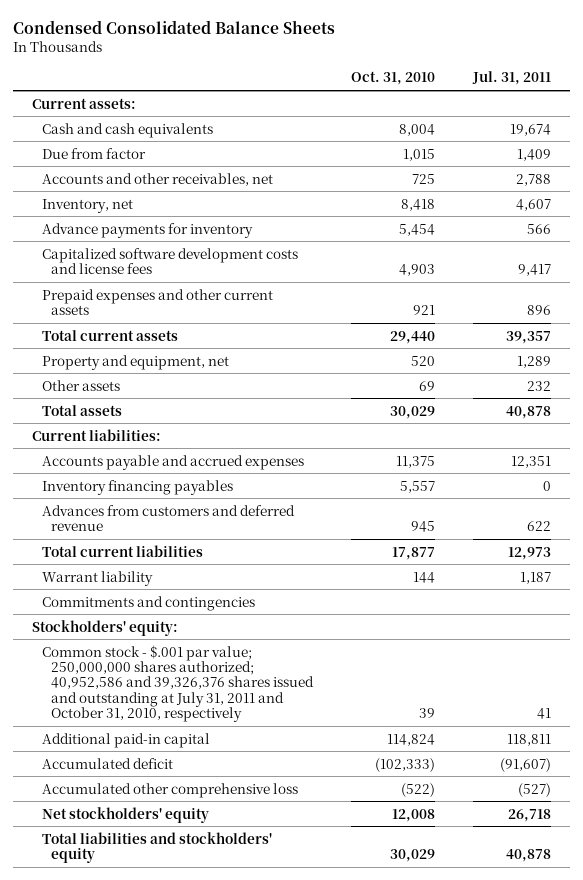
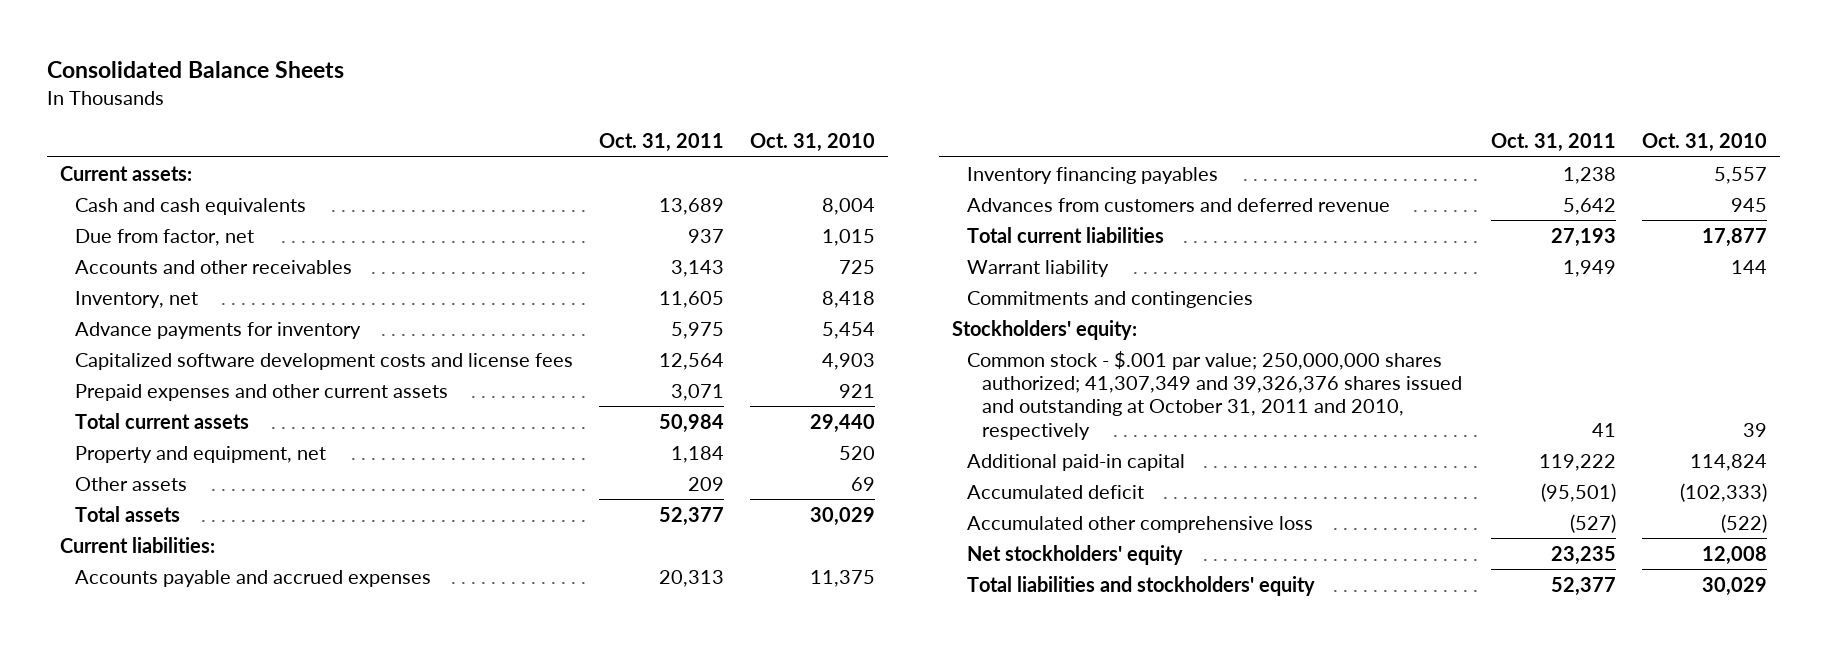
[12,19,335,34] Condensed Consolidated Balance Sheets -> [46,61,344,79] Consolidated Balance Sheets
[471,71,551,86] Jul. 31, 2011 -> none
none -> [599,133,725,153] Oct. 31, 2011
[41,147,146,159] Due from factor -> [75,228,255,246] Due from factor, net
[41,172,273,186] Accounts and other receivables, net -> [75,259,353,274] Accounts and other receivables
[41,644,315,723] Common stock - $.001 par value; 250,000,000 shares authorized; 40,952,586 and 39,326,376 shares issued and outstanding at July 31, 2011 and October 31, 2010, respectively -> [966,350,1462,440] Common stock - $.001 par value; 250,000,000 shares authorized; 41,307,349 and 39,326,376 shares issued and outstanding at October 31, 2011 and 2010, respectively

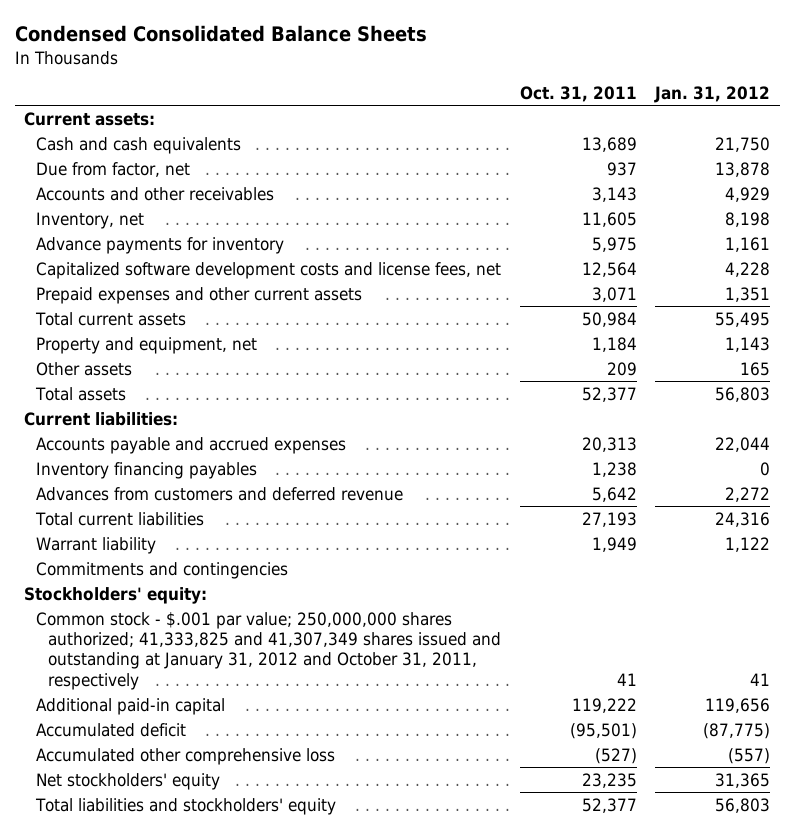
[46,61,344,79] Consolidated Balance Sheets -> [14,24,427,42] Condensed Consolidated Balance Sheets
[750,133,876,153] Oct. 31, 2010 -> none
none -> [654,85,771,103] Jan. 31, 2012
[75,352,574,370] Capitalized software development costs and license fees -> [35,261,501,279] Capitalized software development costs and license fees, net
[966,350,1462,440] Common stock - $.001 par value; 250,000,000 shares authorized; 41,307,349 and 39,326,376 shares issued and outstanding at October 31, 2011 and 2010, respectively -> [35,611,501,690] Common stock - $.001 par value; 250,000,000 shares authorized; 41,333,825 and 41,307,349 shares issued and outstanding at January 31, 2012 and October 31, 2011, respectively

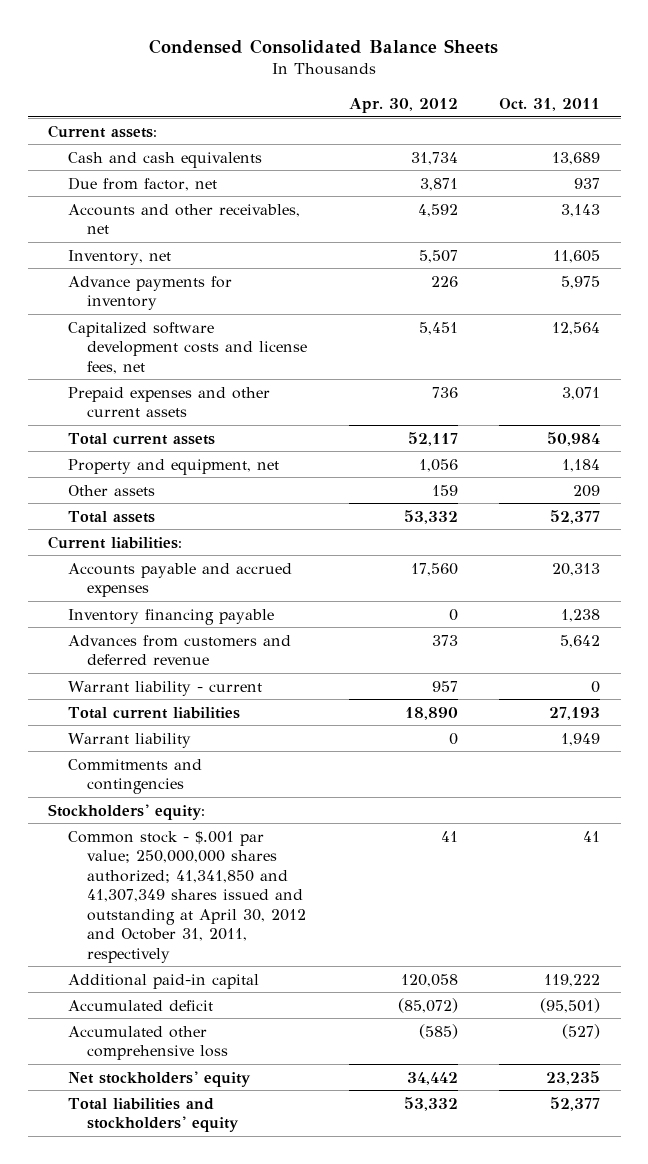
[654,85,771,103] Jan. 31, 2012 -> none
none -> [348,98,458,114] Apr. 30, 2012
[35,186,274,201] Accounts and other receivables -> [67,203,300,235] Accounts and other receivables, net
[35,461,257,479] Inventory financing payables -> [67,608,274,625] Inventory financing payable
none -> [67,680,262,696] Warrant liability - current
[35,611,501,690] Common stock - $.001 par value; 250,000,000 shares authorized; 41,333,825 and 41,307,349 shares issued and outstanding at January 31, 2012 and October 31, 2011, respectively -> [67,830,307,963] Common stock - $.001 par value; 250,000,000 shares authorized; 41,341,850 and 41,307,349 shares issued and outstanding at April 30, 2012 and October 31, 2011, respectively

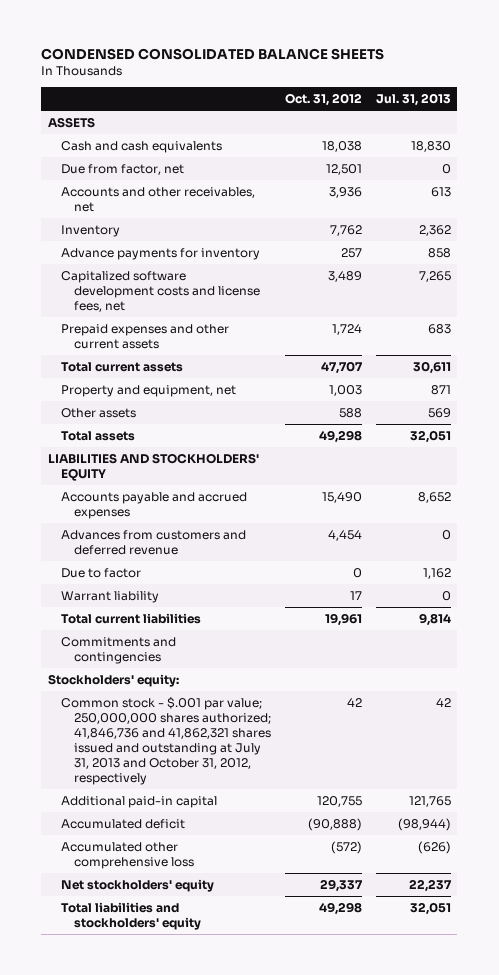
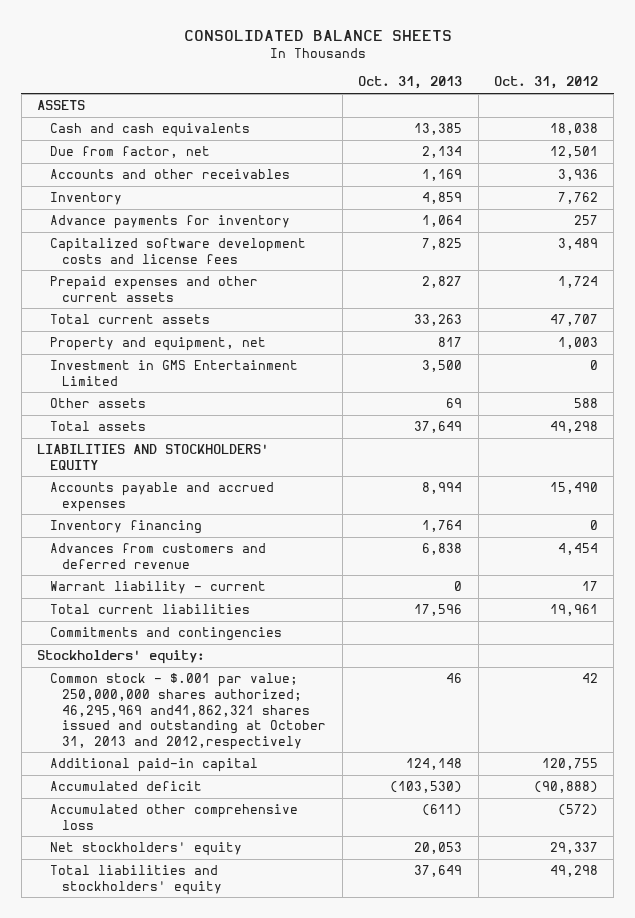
[41,48,385,61] CONDENSED CONSOLIDATED BALANCE SHEETS -> [183,29,452,41] CONSOLIDATED BALANCE SHEETS
[375,93,451,107] Jul. 31, 2013 -> none
none -> [358,76,463,90] Oct. 31, 2013
[60,186,255,212] Accounts and other receivables, net -> [49,169,290,180] Accounts and other receivables
[60,270,260,312] Capitalized software development costs and license fees, net -> [49,238,306,264] Capitalized software development costs and license fees
none -> [49,360,298,386] Investment in GMS Entertainment Limited
none -> [49,520,202,535] Inventory financing
[60,567,141,578] Due to factor -> none
[60,590,159,603] Warrant liability -> [49,581,266,595] Warrant liability - current
[60,696,271,785] Common stock - $.001 par value; 250,000,000 shares authorized; 41,846,736 and 41,862,321 shares issued and outstanding at July 31, 2013 and October 31, 2012, respectively -> [49,673,327,750] Common stock - $.001 par value; 250,000,000 shares authorized; 46,295,969 and41,862,321 shares issued and outstanding at October 31, 2013 and 2012,respectively

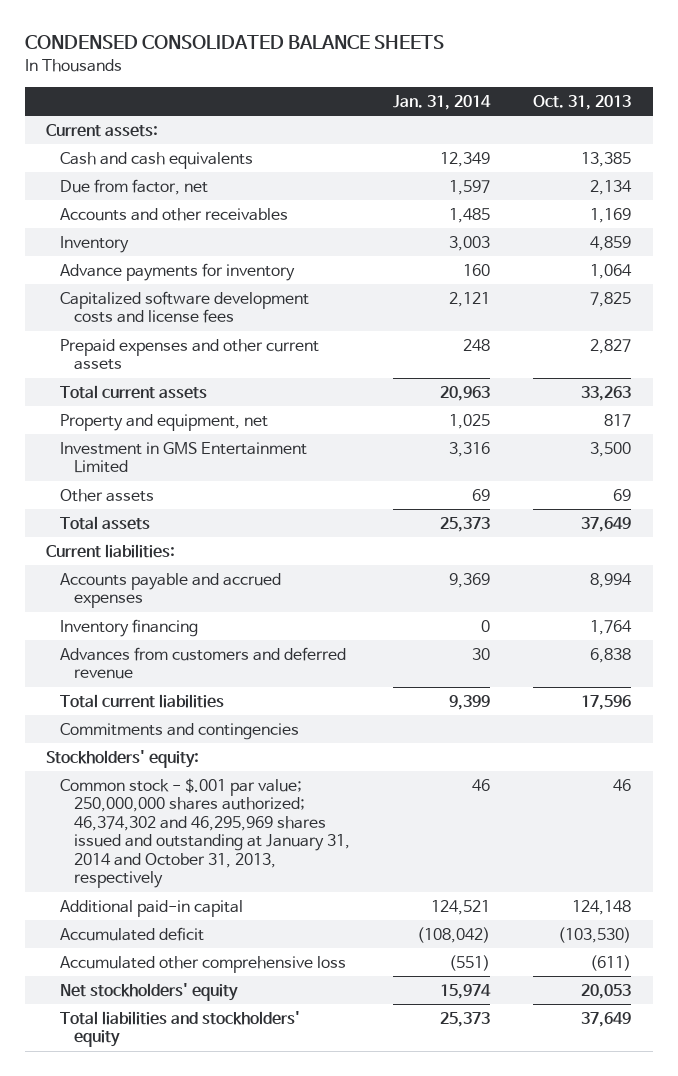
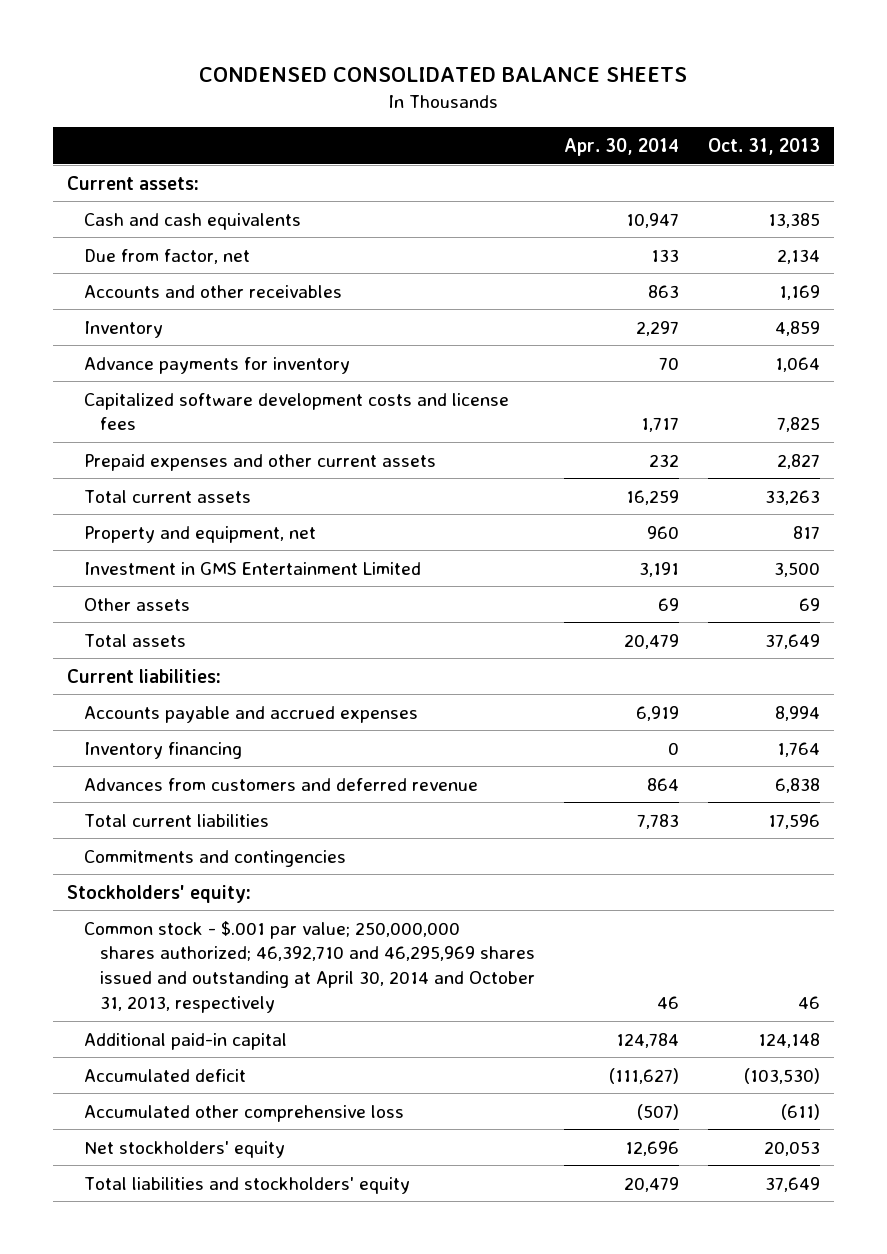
[393,94,492,110] Jan. 31, 2014 -> none
none -> [563,138,679,157] Apr. 30, 2014
[60,777,351,889] Common stock - $.001 par value; 250,000,000 shares authorized; 46,374,302 and 46,295,969 shares issued and outstanding at January 31, 2014 and October 31, 2013, respectively -> [83,920,536,1013] Common stock - $.001 par value; 250,000,000 shares authorized; 46,392,710 and 46,295,969 shares issued and outstanding at April 30, 2014 and October 31, 2013, respectively

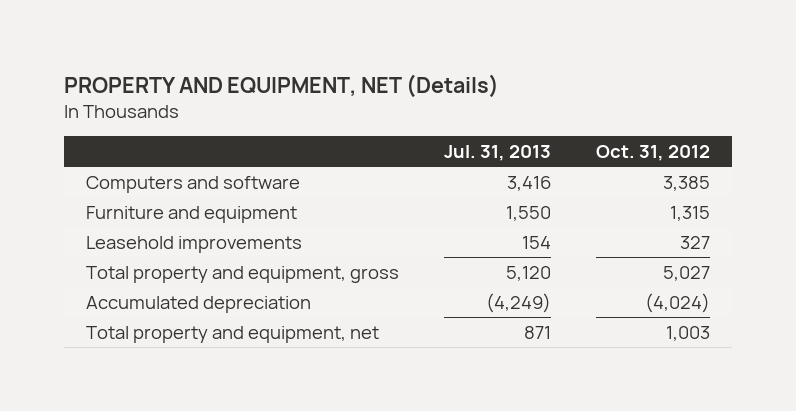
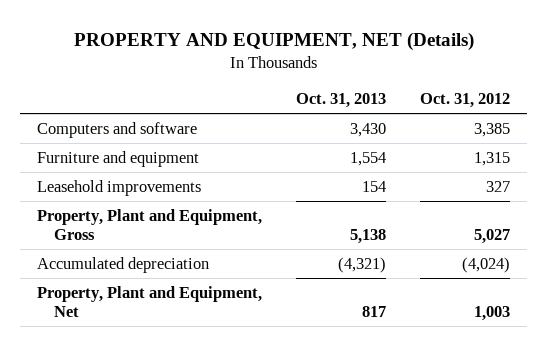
[443,145,551,162] Jul. 31, 2013 -> none
none -> [296,93,387,109] Oct. 31, 2013
[86,265,400,283] Total property and equipment, gross -> [37,208,263,241] Property, Plant and Equipment, Gross
[86,325,380,343] Total property and equipment, net -> [37,285,263,318] Property, Plant and Equipment, Net

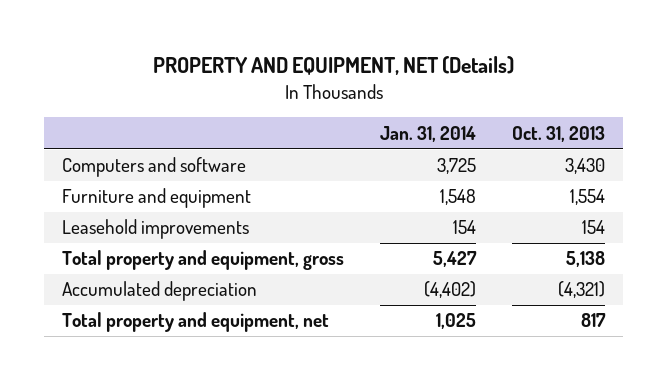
[420,93,511,109] Oct. 31, 2012 -> none
none -> [380,125,477,142] Jan. 31, 2014
[37,208,263,241] Property, Plant and Equipment, Gross -> [62,250,345,271] Total property and equipment, gross
[37,285,263,318] Property, Plant and Equipment, Net -> [62,312,330,333] Total property and equipment, net

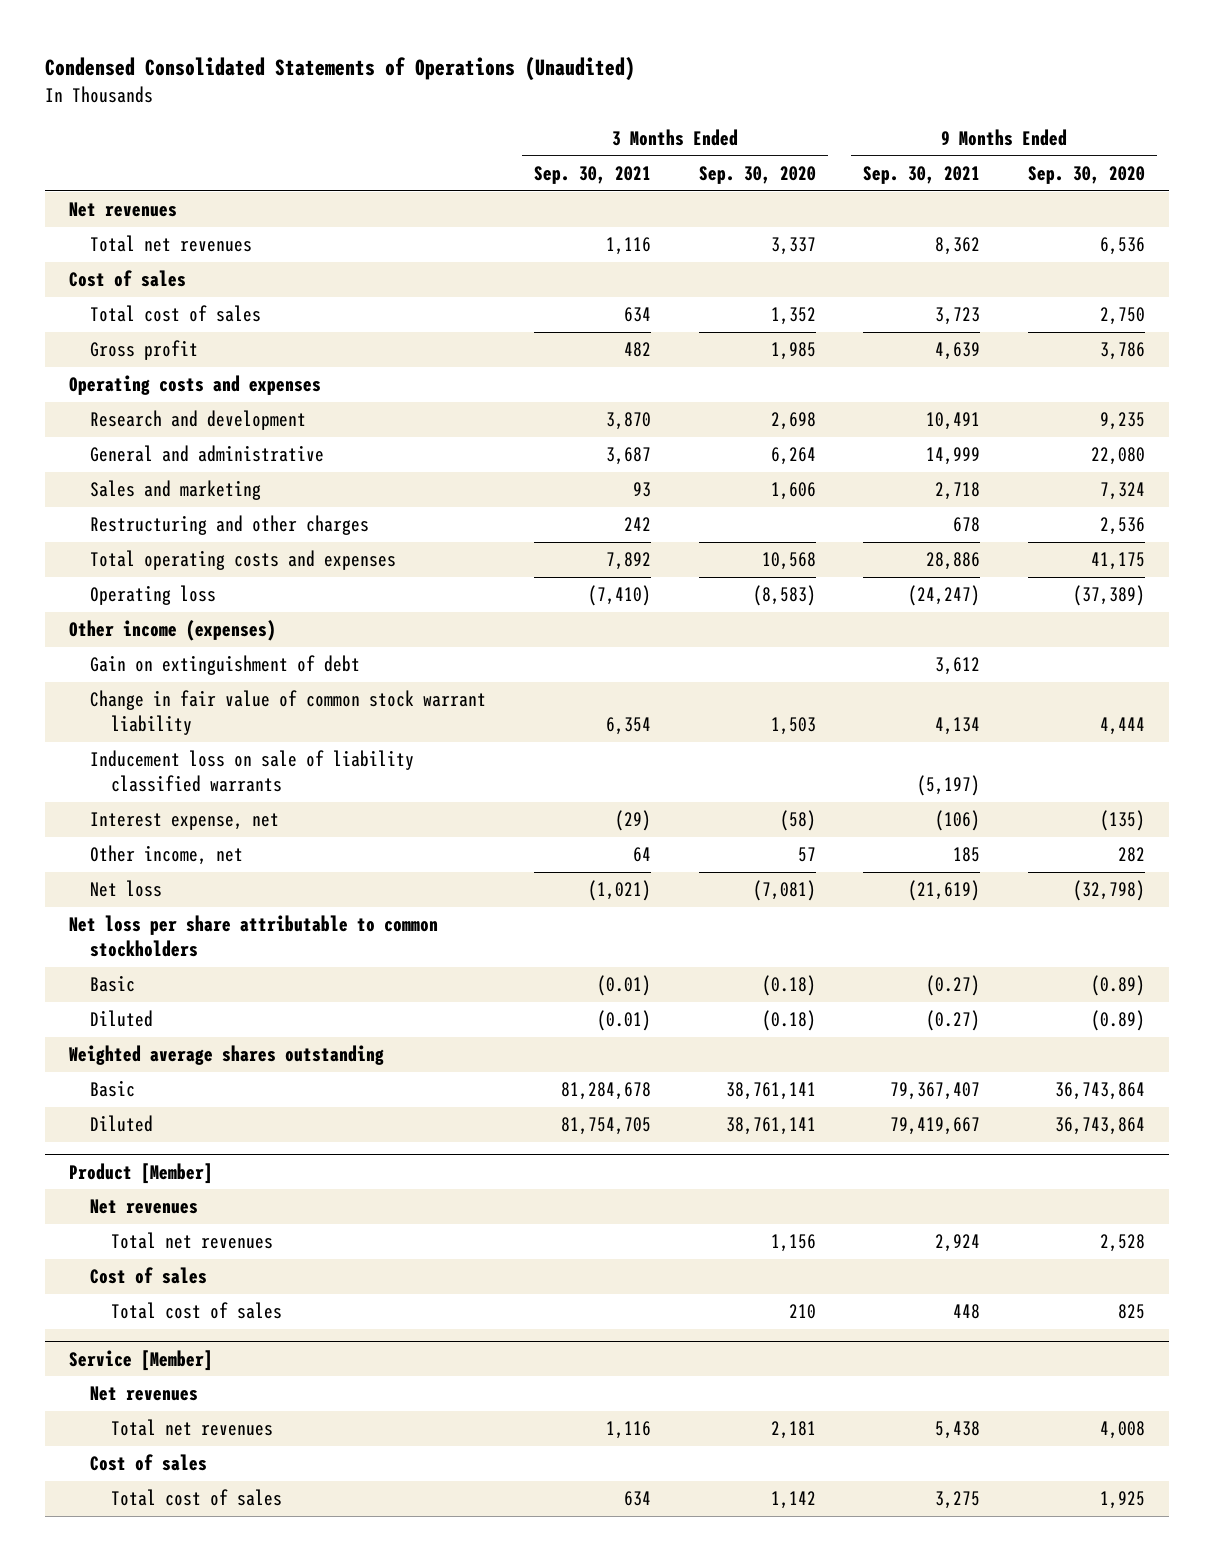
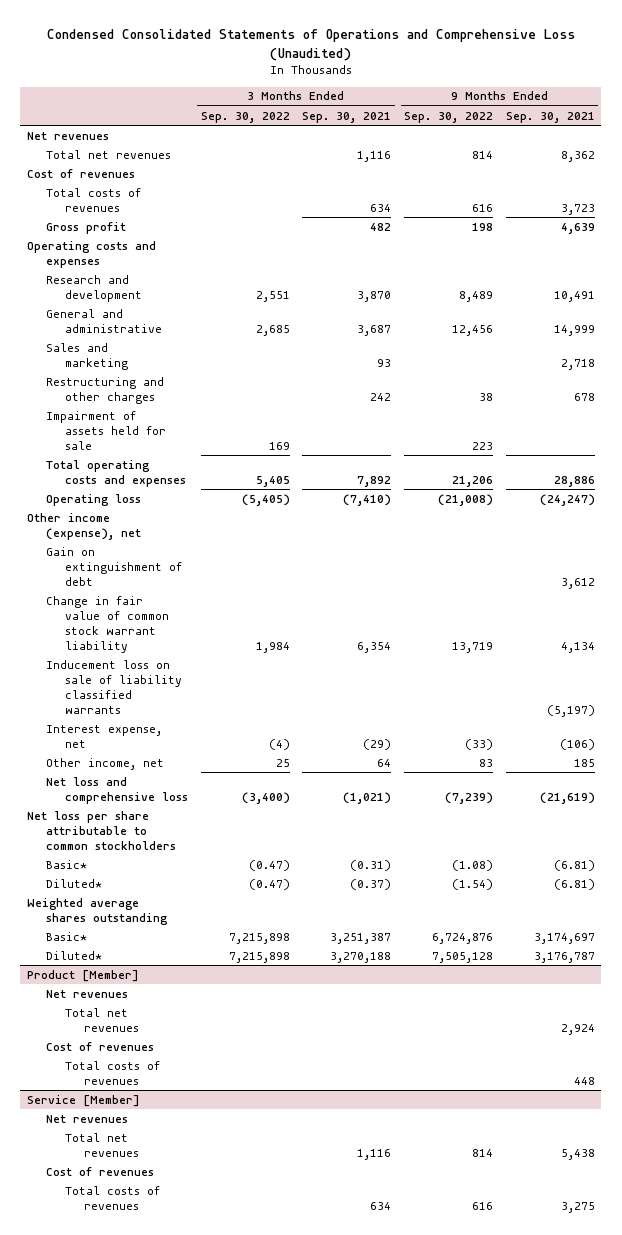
[45,57,636,82] Condensed Consolidated Statements of Operations (Unaudited) -> [46,29,575,61] Condensed Consolidated Statements of Operations and Comprehensive Loss (Unaudited)
[698,166,816,185] Sep. 30, 2020 -> none
[1028,166,1146,185] Sep. 30, 2020 -> none
none -> [200,111,290,123] Sep. 30, 2022
none -> [404,111,494,123] Sep. 30, 2022
[69,270,187,288] Cost of sales -> [26,168,135,178] Cost of revenues
[90,305,262,323] Total cost of sales -> [45,187,141,212] Total costs of revenues
none -> [45,410,166,450] Impairment of assets held for sale
[69,620,277,642] Other income (expenses) -> [26,512,141,540] Other income (expense), net
[90,880,163,898] Net loss -> [45,776,188,804] Net loss and comprehensive loss
[90,975,136,993] Basic -> [45,859,87,869] Basic*
[596,975,651,997] (0.01) -> [350,859,392,871] (0.31)
[926,975,981,997] (0.27) -> [553,859,595,871] (6.81)
[90,1010,154,1028] Diluted -> [45,878,102,888] Diluted*
[596,1010,651,1032] (0.01) -> [350,878,392,890] (0.37)
[926,1010,981,1032] (0.27) -> [553,878,595,890] (6.81)
[90,1080,136,1098] Basic -> [45,931,87,941] Basic*
[560,1082,651,1101] 81,284,678 -> [330,932,392,944] 3,251,387
[890,1082,981,1101] 79,367,407 -> [533,932,595,944] 3,174,697
[90,1115,154,1133] Diluted -> [45,950,102,960] Diluted*
[560,1117,651,1136] 81,754,705 -> [330,951,392,963] 3,270,188
[890,1117,981,1136] 79,419,667 -> [533,951,595,963] 3,176,787
[90,1267,208,1285] Cost of sales -> [45,1041,154,1051] Cost of revenues
[111,1302,283,1320] Total cost of sales -> [64,1060,160,1085] Total costs of revenues
[90,1454,208,1472] Cost of sales -> [45,1166,154,1176] Cost of revenues
[111,1489,283,1507] Total cost of sales -> [64,1185,160,1210] Total costs of revenues

